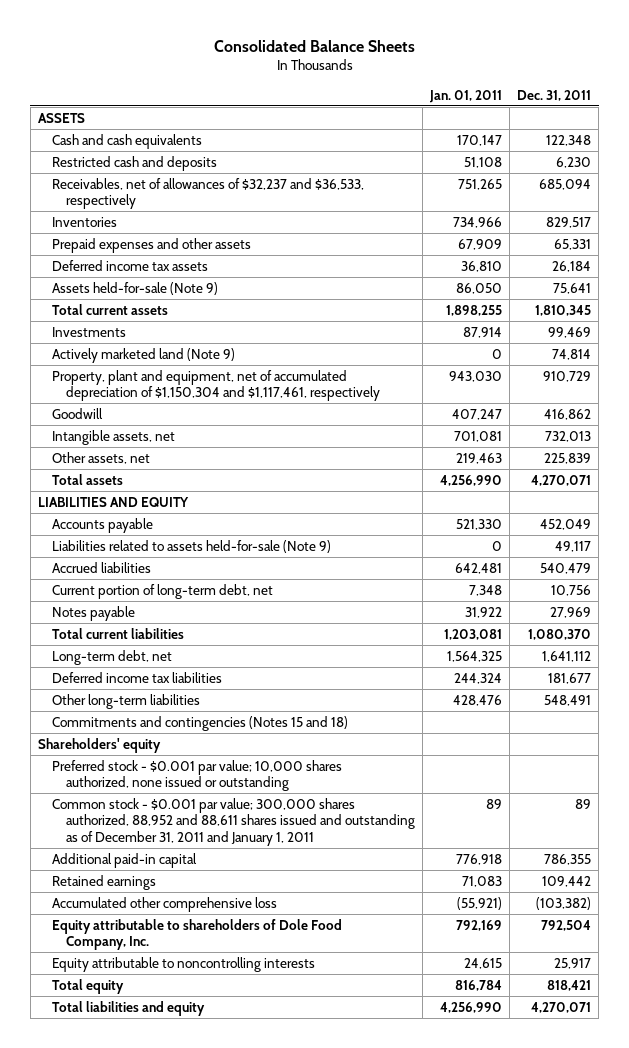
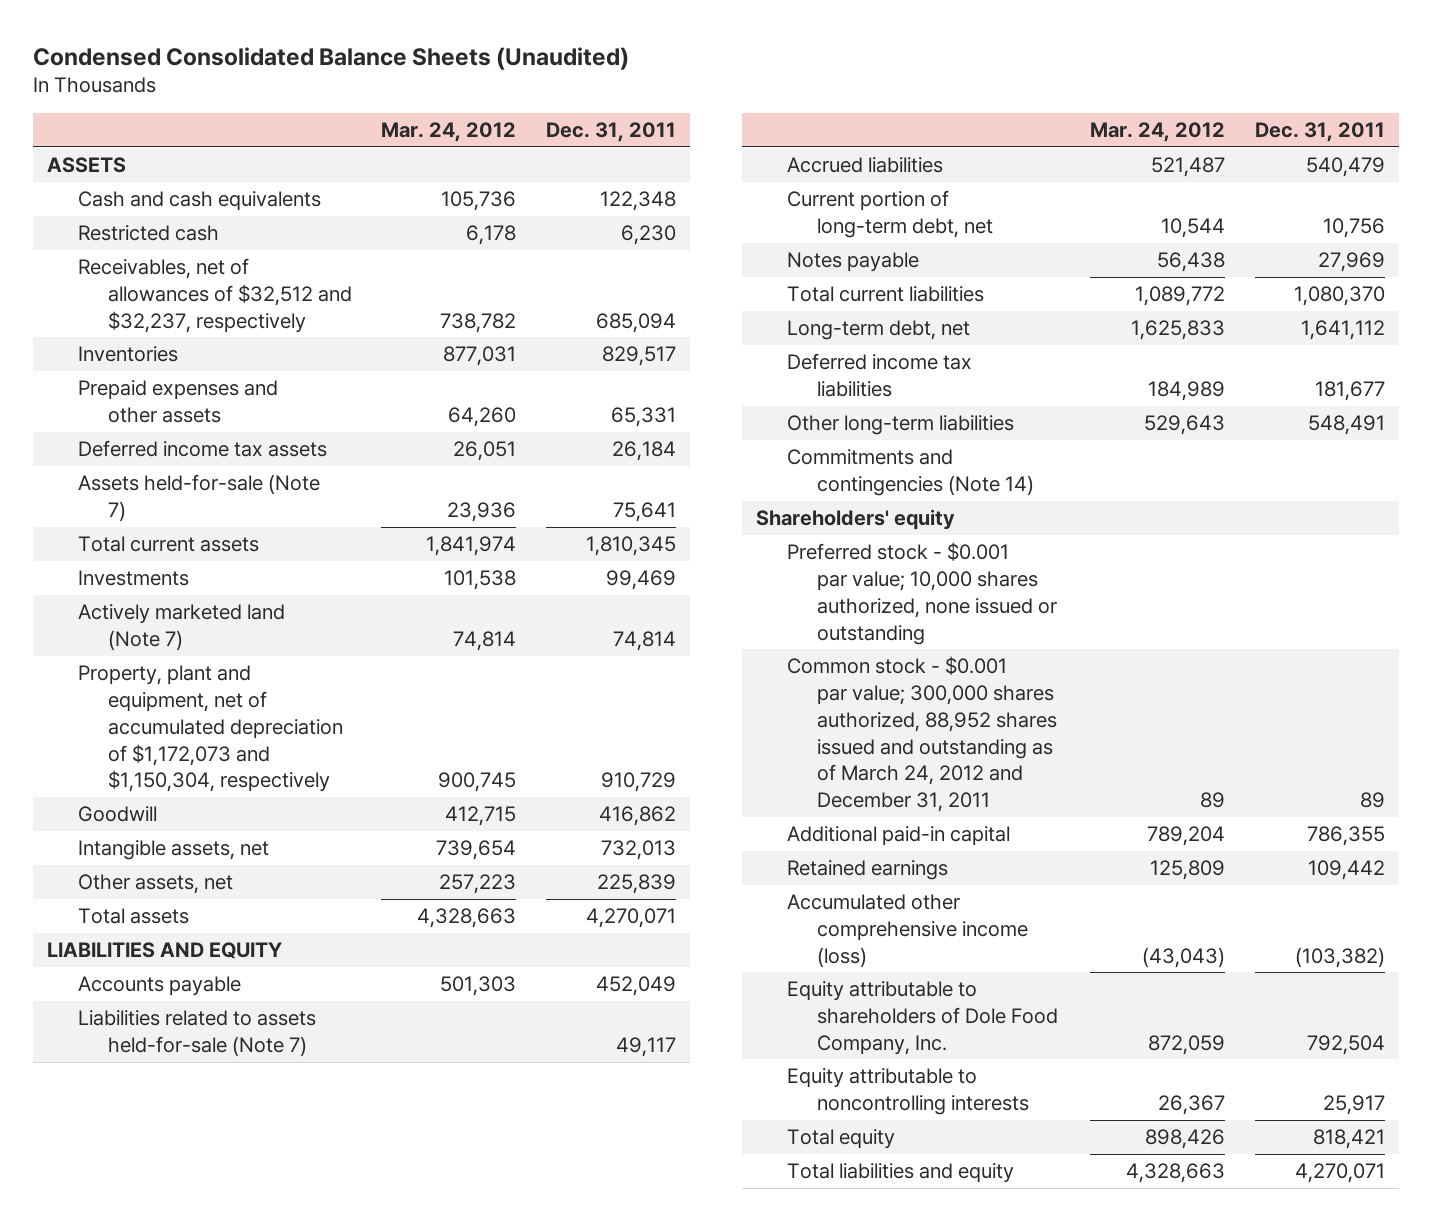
[213,39,415,52] Consolidated Balance Sheets -> [32,46,629,70] Condensed Consolidated Balance Sheets (Unaudited)
[428,89,502,103] Jan. 01, 2011 -> none
none -> [381,122,517,143] Mar. 24, 2012
[51,155,217,171] Restricted cash and deposits -> [77,225,219,242] Restricted cash
[51,177,364,210] Receivables, net of allowances of $32,237 and $36,533, respectively -> [77,258,352,333] Receivables, net of allowances of $32,512 and $32,237, respectively
[51,281,218,295] Assets held-for-sale (Note 9) -> [77,474,320,523] Assets held-for-sale (Note 7)
[51,347,235,363] Actively marketed land (Note 9) -> [77,604,285,652] Actively marketed land (Note 7)
[51,369,380,402] Property, plant and equipment, net of accumulated depreciation of $1,150,304 and $1,117,461, respectively -> [77,665,343,793] Property, plant and equipment, net of accumulated depreciation of $1,172,073 and $1,150,304, respectively
[51,539,331,553] Liabilities related to assets held-for-sale (Note 9) -> [77,1010,316,1058] Liabilities related to assets held-for-sale (Note 7)
[51,715,348,731] Commitments and contingencies (Notes 15 and 18) -> [786,449,1034,497] Commitments and contingencies (Note 14)
[51,797,415,846] Common stock - $0.001 par value; 300,000 shares authorized, 88,952 and 88,611 shares issued and outstanding as of December 31, 2011 and January 1, 2011 -> [786,656,1057,813] Common stock - $0.001 par value; 300,000 shares authorized, 88,952 shares issued and outstanding as of March 24, 2012 and December 31, 2011
[51,896,277,912] Accumulated other comprehensive loss -> [786,894,1028,968] Accumulated other comprehensive income (loss)

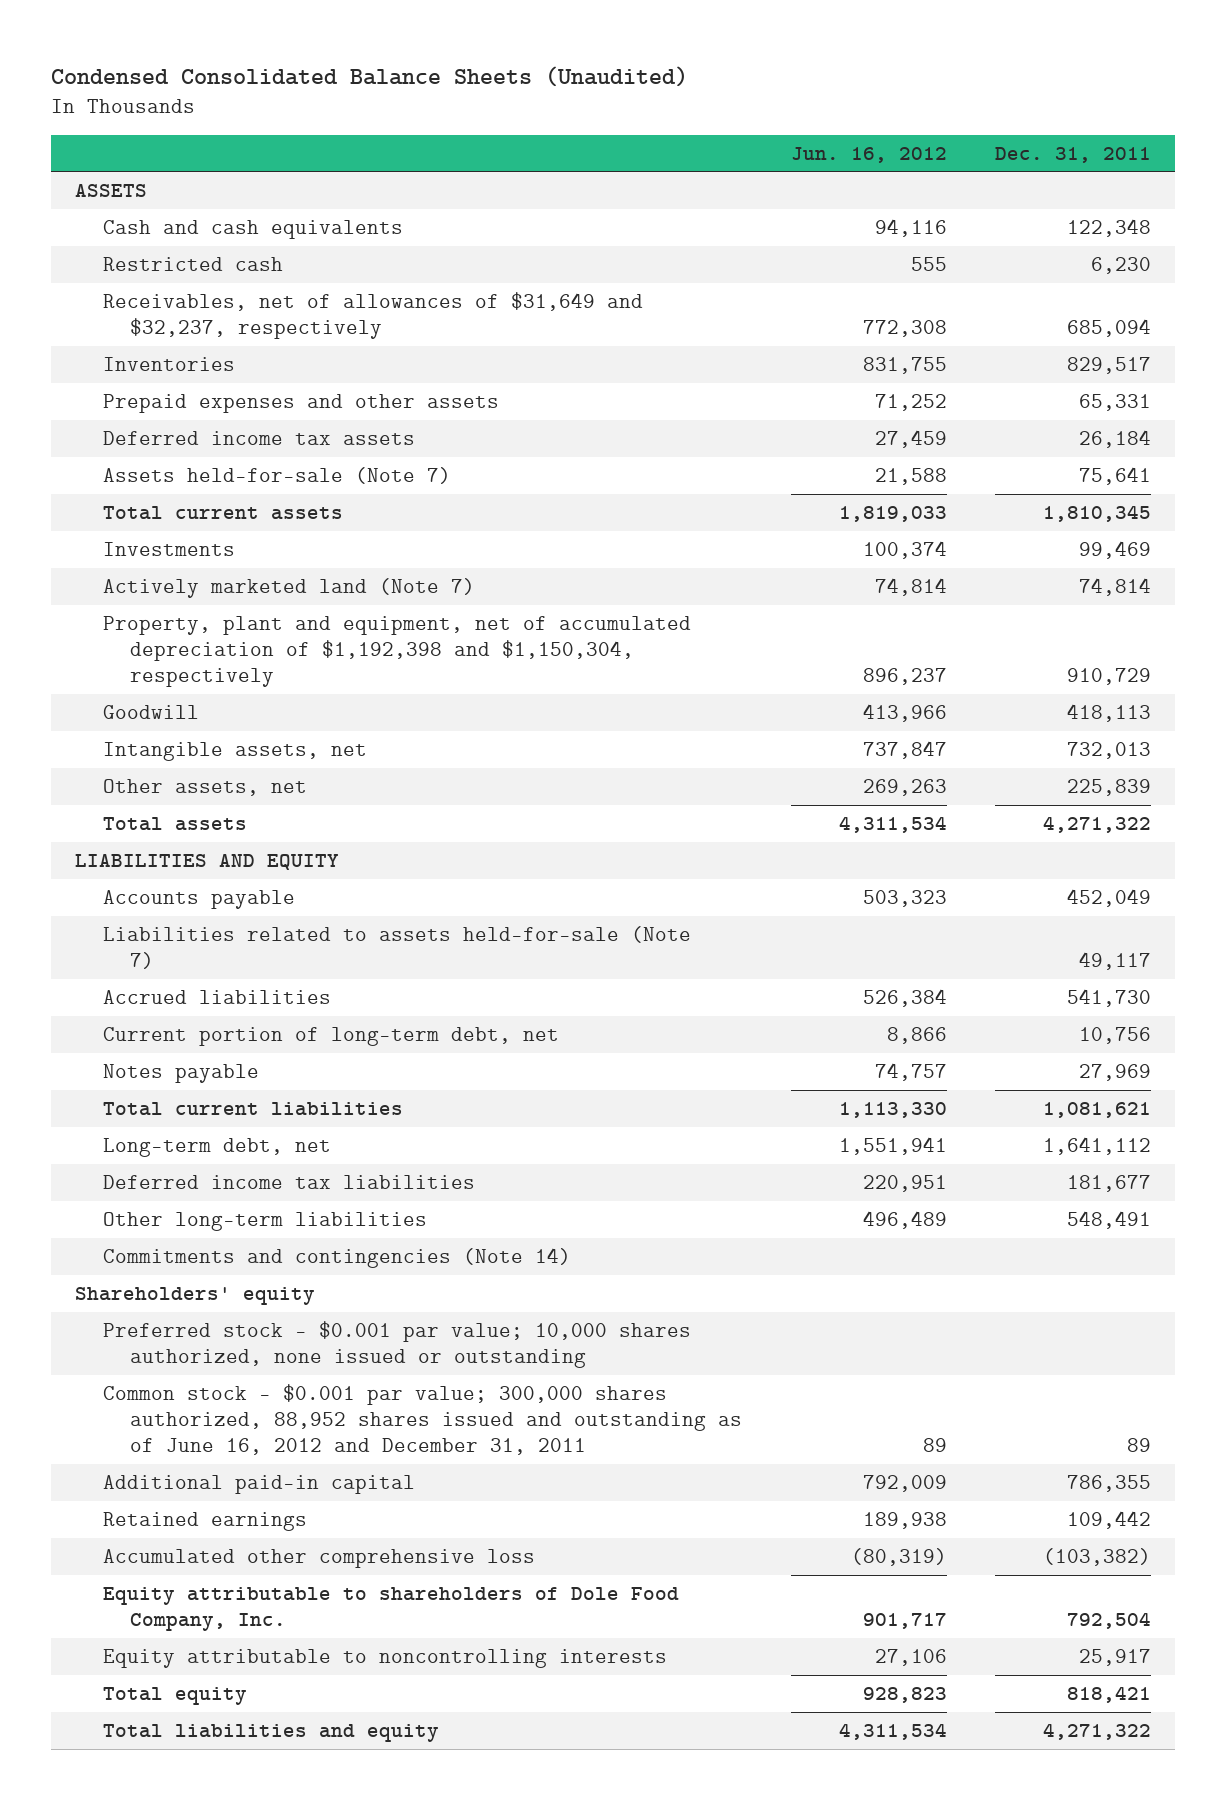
[381,122,517,143] Mar. 24, 2012 -> none
none -> [790,146,947,163] Jun. 16, 2012
[77,258,352,333] Receivables, net of allowances of $32,512 and $32,237, respectively -> [102,291,643,339] Receivables, net of allowances of $31,649 and $32,237, respectively
[77,665,343,793] Property, plant and equipment, net of accumulated depreciation of $1,172,073 and $1,150,304, respectively -> [102,615,691,687] Property, plant and equipment, net of accumulated depreciation of $1,192,398 and $1,150,304, respectively
[598,806,676,827] 416,862 -> [1067,703,1152,722] 418,113
[585,908,676,929] 4,270,071 -> [1043,815,1152,833] 4,271,322
[1305,157,1385,178] 540,479 -> [1067,988,1152,1007] 541,730
[1293,286,1385,307] 1,080,370 -> [1043,1101,1152,1118] 1,081,621
[786,656,1057,813] Common stock - $0.001 par value; 300,000 shares authorized, 88,952 shares issued and outstanding as of March 24, 2012 and December 31, 2011 -> [102,1383,743,1455] Common stock - $0.001 par value; 300,000 shares authorized, 88,952 shares issued and outstanding as of June 16, 2012 and December 31, 2011
[786,894,1028,968] Accumulated other comprehensive income (loss) -> [102,1548,535,1568] Accumulated other comprehensive loss
[1294,1163,1385,1184] 4,270,071 -> [1043,1722,1152,1740] 4,271,322

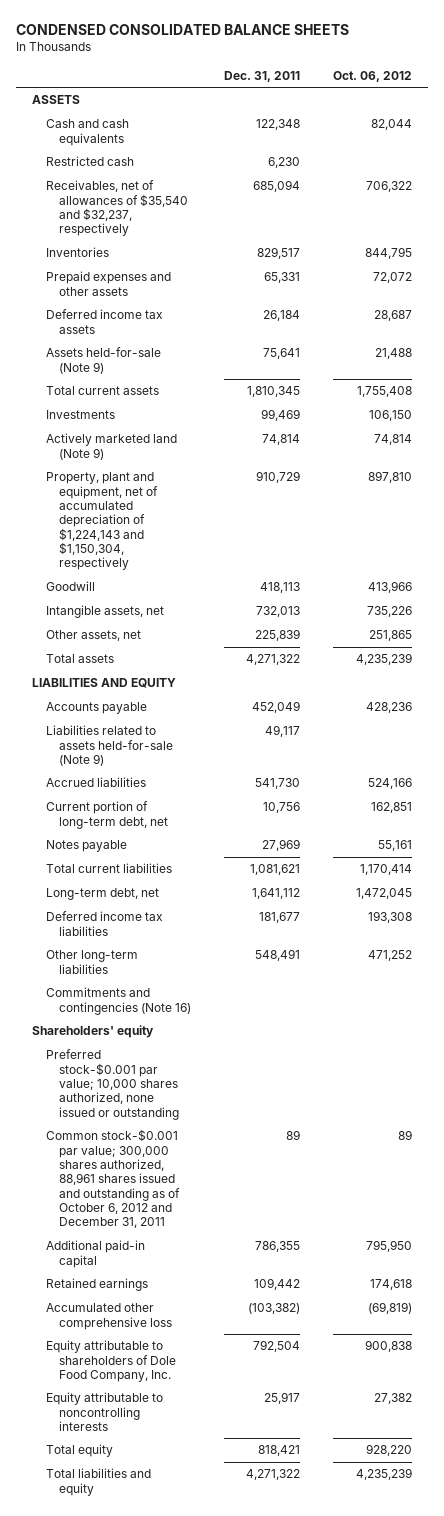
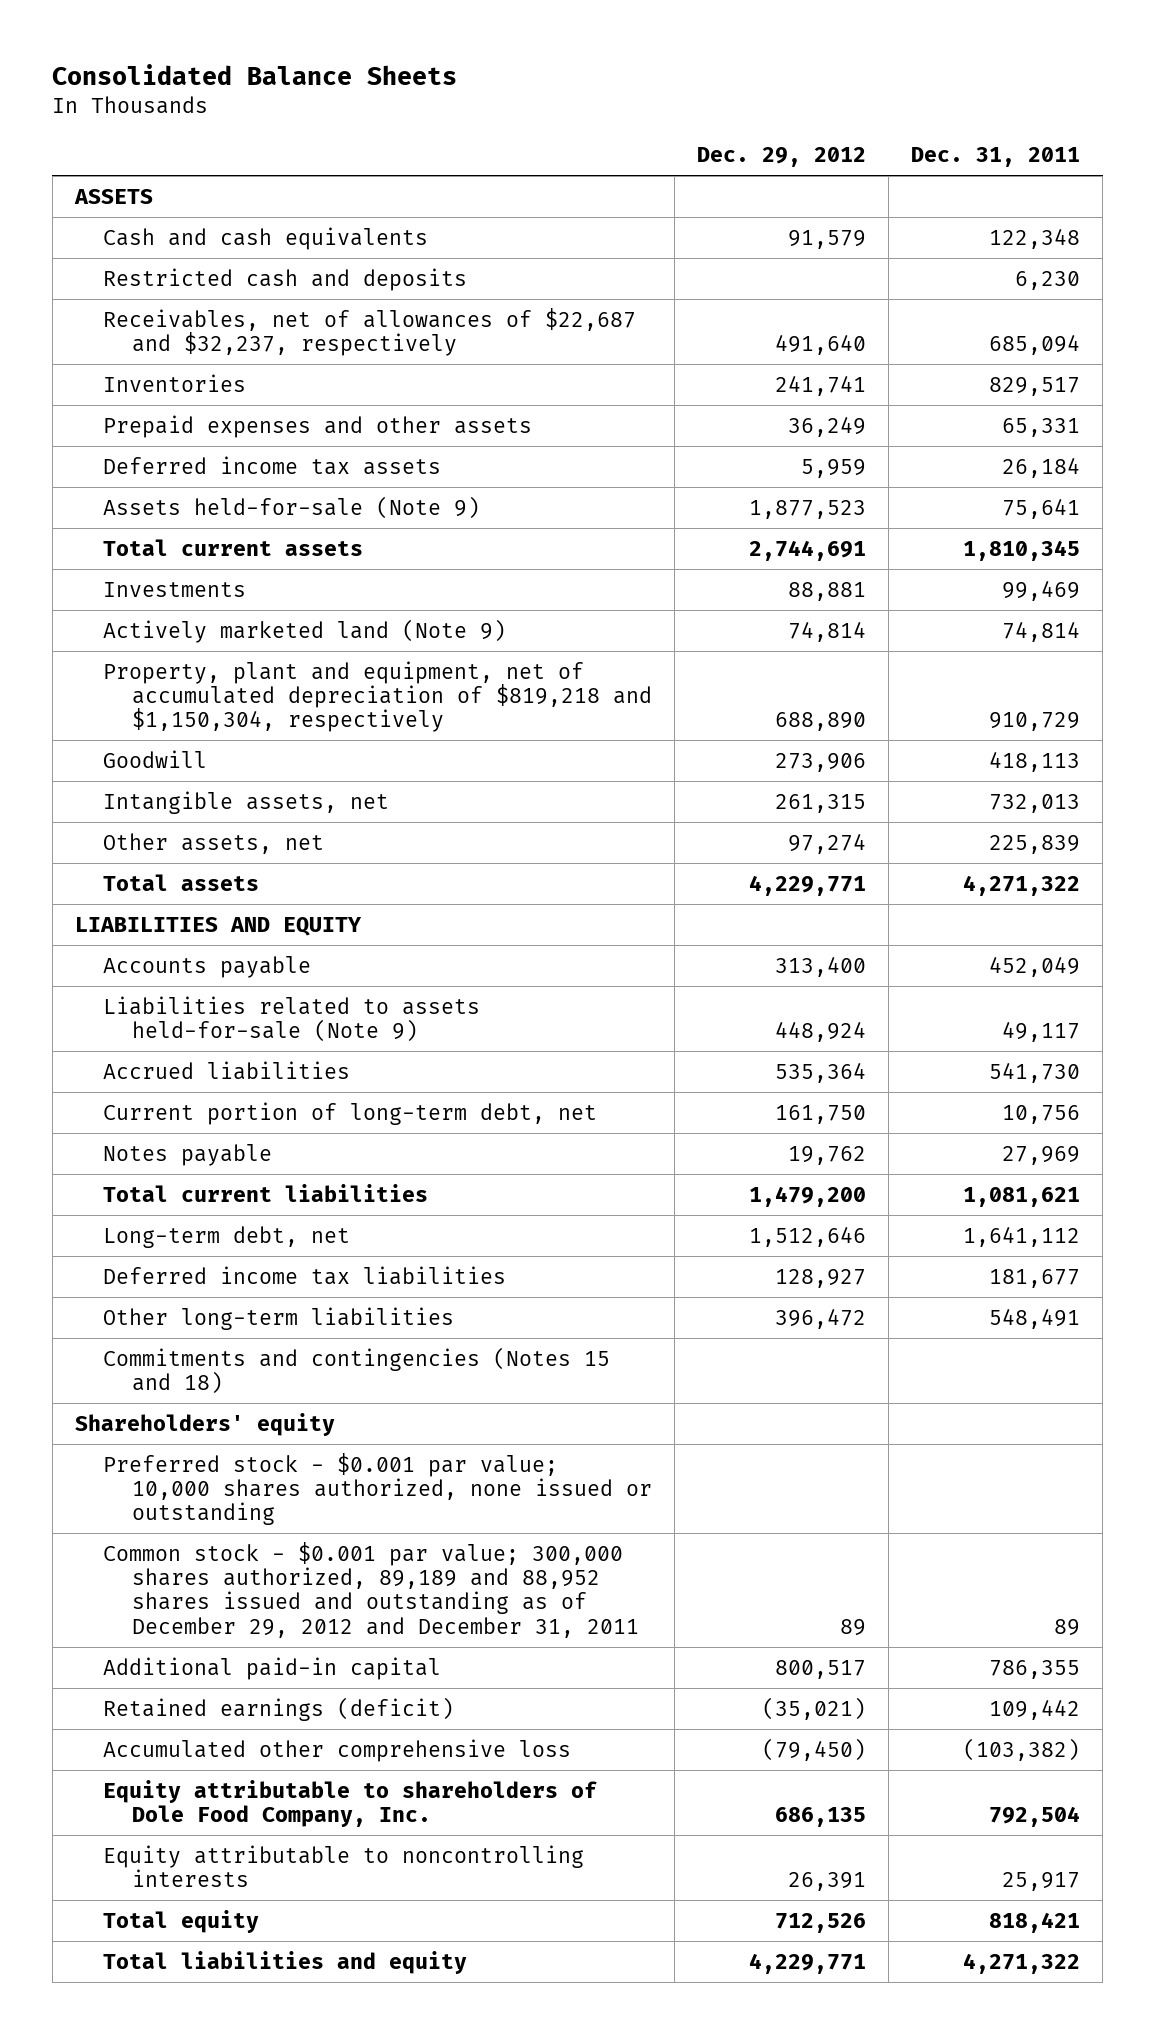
[15,23,349,35] CONDENSED CONSOLIDATED BALANCE SHEETS -> [52,63,458,85] Consolidated Balance Sheets
[332,70,412,82] Oct. 06, 2012 -> none
none -> [696,147,866,168] Dec. 29, 2012
[45,156,134,167] Restricted cash -> [103,267,468,291] Restricted cash and deposits
[45,180,189,237] Receivables, net of allowances of $35,540 and $32,237, respectively -> [103,307,637,357] Receivables, net of allowances of $22,687 and $32,237, respectively
[45,472,159,571] Property, plant and equipment, net of accumulated depreciation of $1,224,143 and $1,150,304, respectively -> [103,660,652,733] Property, plant and equipment, net of accumulated depreciation of $819,218 and $1,150,304, respectively
[45,987,192,1015] Commitments and contingencies (Note 16) -> [103,1346,611,1395] Commitments and contingencies (Notes 15 and 18)
[45,1049,180,1120] Preferred stock-$0.001 par value; 10,000 shares authorized, none issued or outstanding -> [103,1452,652,1526] Preferred stock - $0.001 par value; 10,000 shares authorized, none issued or outstanding
[45,1129,181,1229] Common stock-$0.001 par value; 300,000 shares authorized, 88,961 shares issued and outstanding as of October 6, 2012 and December 31, 2011 -> [103,1541,639,1638] Common stock - $0.001 par value; 300,000 shares authorized, 89,189 and 88,952 shares issued and outstanding as of December 29, 2012 and December 31, 2011
[45,1278,148,1292] Retained earnings -> [103,1696,455,1721] Retained earnings (deficit)

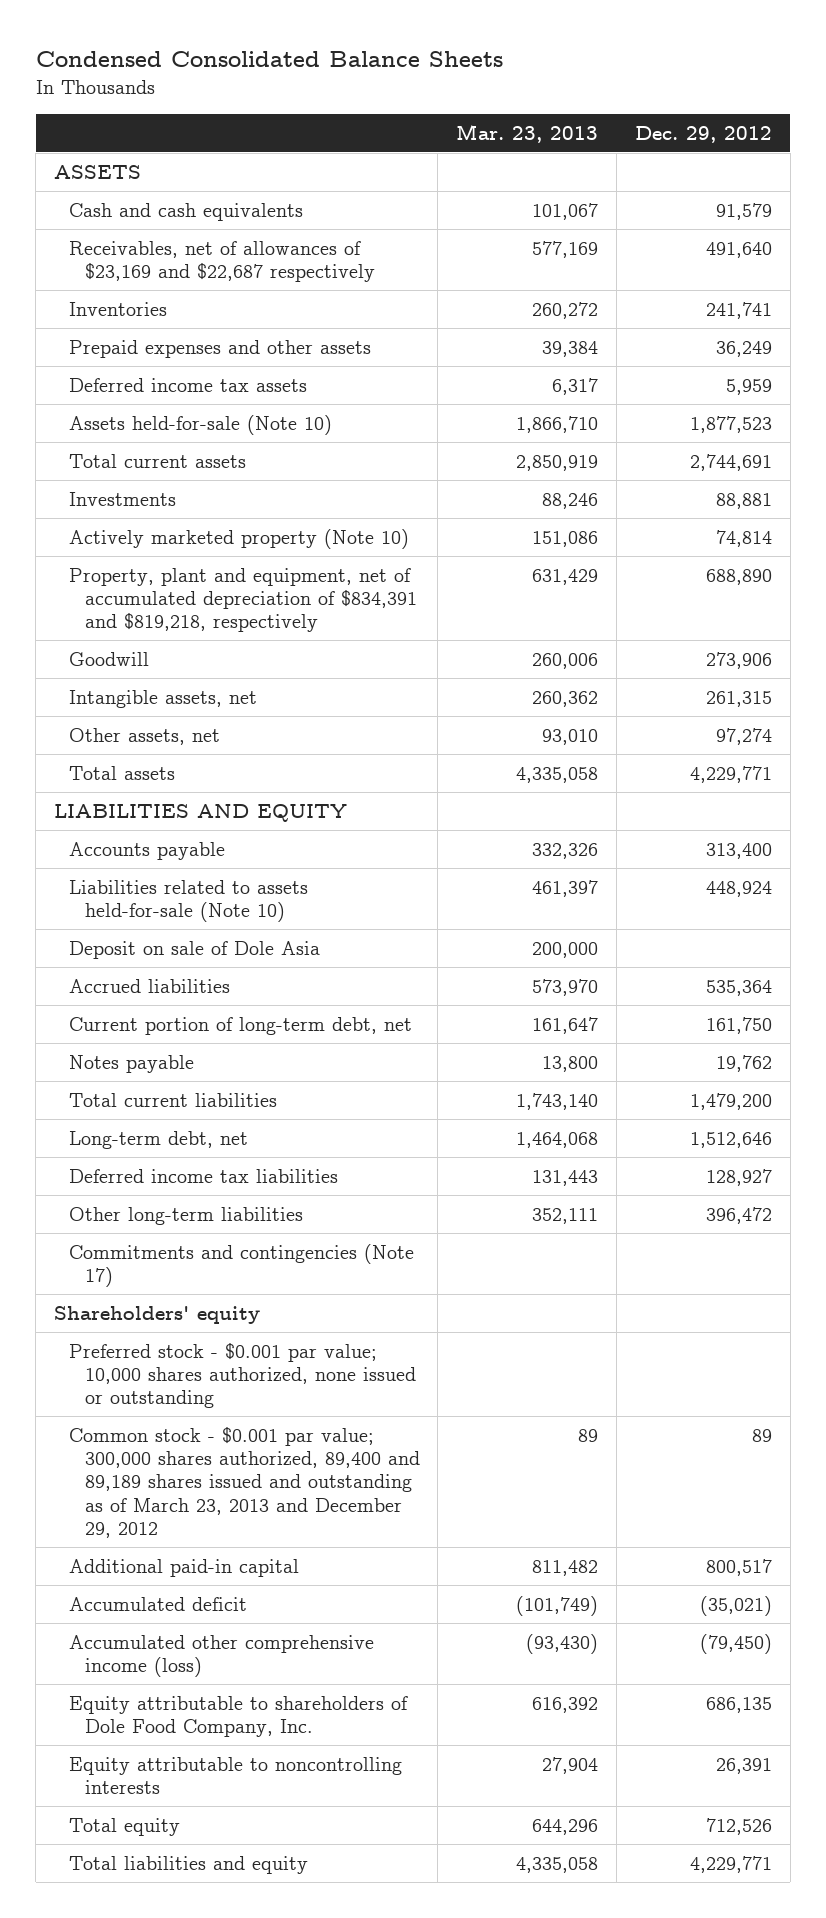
[52,63,458,85] Consolidated Balance Sheets -> [35,50,503,67] Condensed Consolidated Balance Sheets
[911,147,1081,168] Dec. 31, 2011 -> none
none -> [456,123,599,143] Mar. 23, 2013
[103,267,468,291] Restricted cash and deposits -> none
[103,307,637,357] Receivables, net of allowances of $22,687 and $32,237, respectively -> [69,240,375,283] Receivables, net of allowances of $23,169 and $22,687 respectively
[103,495,481,519] Assets held-for-sale (Note 9) -> [69,414,333,435] Assets held-for-sale (Note 10)
[103,618,507,643] Actively marketed land (Note 9) -> [69,528,410,549] Actively marketed property (Note 10)
[103,660,652,733] Property, plant and equipment, net of accumulated depreciation of $819,218 and $1,150,304, respectively -> [69,567,417,633] Property, plant and equipment, net of accumulated depreciation of $834,391 and $819,218, respectively
[103,995,481,1043] Liabilities related to assets held-for-sale (Note 9) -> [69,879,309,923] Liabilities related to assets held-for-sale (Note 10)
none -> [69,940,321,959] Deposit on sale of Dole Asia
[103,1346,611,1395] Commitments and contingencies (Notes 15 and 18) -> [69,1243,415,1288] Commitments and contingencies (Note 17)
[103,1541,639,1638] Common stock - $0.001 par value; 300,000 shares authorized, 89,189 and 88,952 shares issued and outstanding as of December 29, 2012 and December 31, 2011 -> [69,1426,420,1539] Common stock - $0.001 par value; 300,000 shares authorized, 89,400 and 89,189 shares issued and outstanding as of March 23, 2013 and December 29, 2012
[103,1696,455,1721] Retained earnings (deficit) -> [69,1596,248,1611] Accumulated deficit
[103,1738,572,1762] Accumulated other comprehensive loss -> [69,1634,375,1678] Accumulated other comprehensive income (loss)

